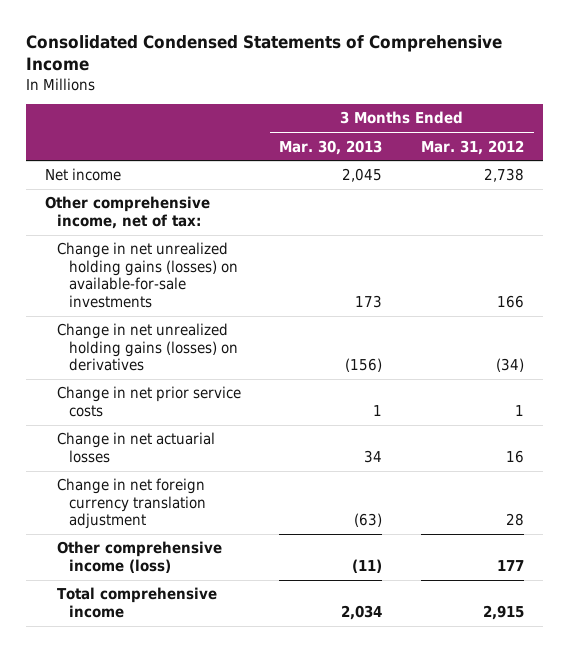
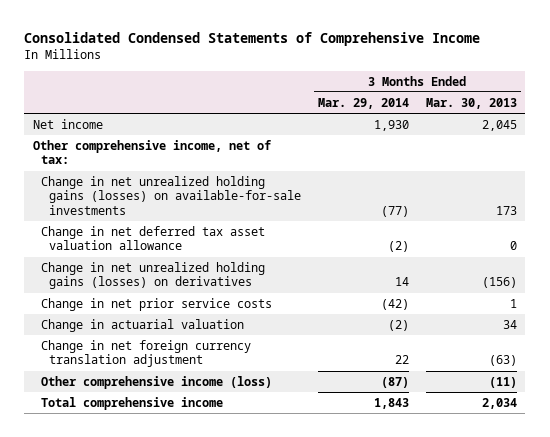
[420,139,524,155] Mar. 31, 2012 -> none
none -> [318,97,410,109] Mar. 29, 2014
none -> [41,225,266,251] Change in net deferred tax asset valuation allowance
[56,432,215,463] Change in net actuarial losses -> [41,318,245,332] Change in actuarial valuation

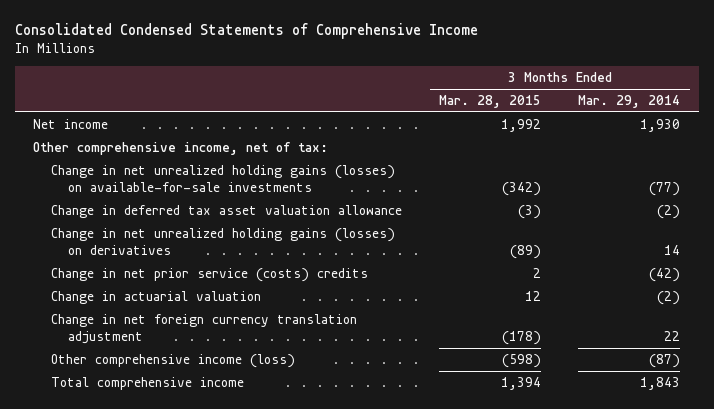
[425,97,517,109] Mar. 30, 2013 -> none
none -> [439,94,542,108] Mar. 28, 2015
[41,225,266,251] Change in net deferred tax asset valuation allowance -> [50,204,402,218] Change in deferred tax asset valuation allowance
[41,297,273,311] Change in net prior service costs -> [50,267,368,282] Change in net prior service (costs) credits

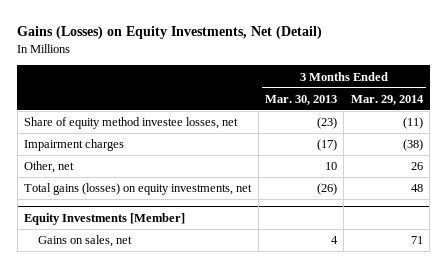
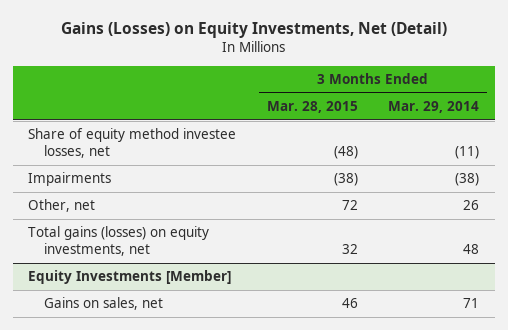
[264,94,337,105] Mar. 30, 2013 -> none
none -> [266,101,358,114] Mar. 28, 2015
[24,139,125,152] Impairment charges -> [28,172,112,187] Impairments

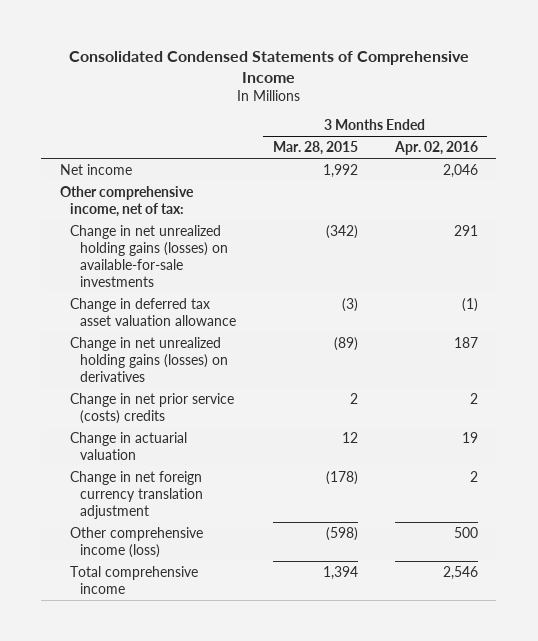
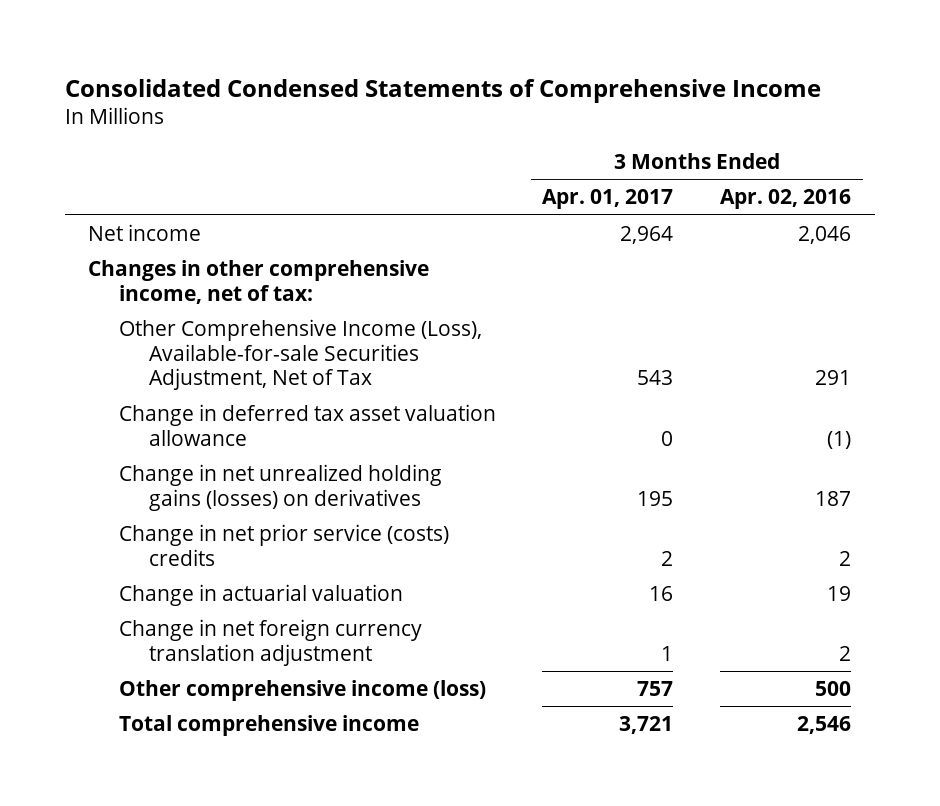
[272,141,358,156] Mar. 28, 2015 -> none
none -> [542,189,674,210] Apr. 01, 2017
[60,185,195,217] Other comprehensive income, net of tax: -> [88,259,430,304] Changes in other comprehensive income, net of tax:
[69,224,228,288] Change in net unrealized holding gains (losses) on available-for-sale investments -> [118,318,482,391] Other Comprehensive Income (Loss), Available-for-sale Securities Adjustment, Net of Tax

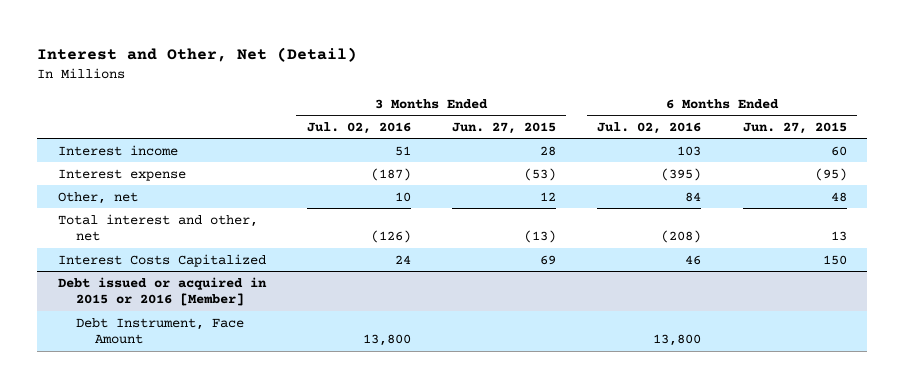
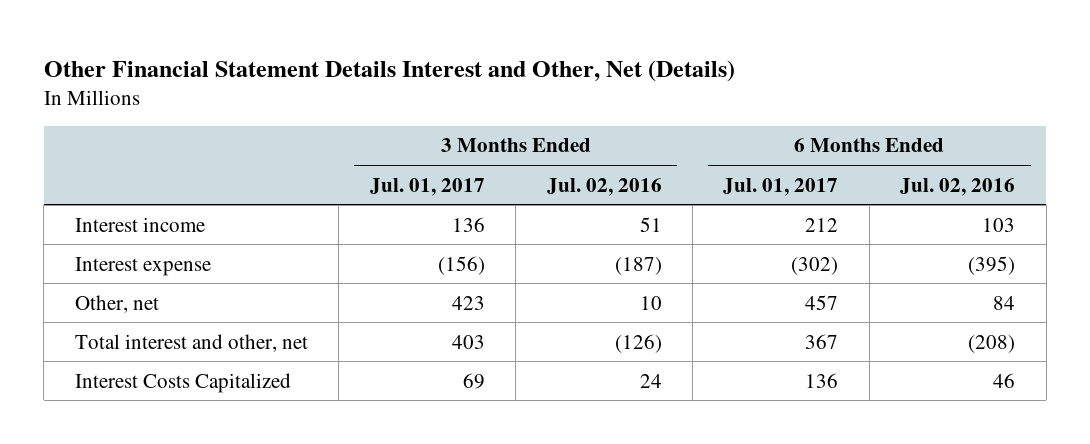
[36,46,357,62] Interest and Other, Net (Detail) -> [43,59,735,82] Other Financial Statement Details Interest and Other, Net (Details)
[452,121,557,134] Jun. 27, 2015 -> none
[742,121,847,134] Jun. 27, 2015 -> none
none -> [369,177,485,196] Jul. 01, 2017
none -> [723,177,839,196] Jul. 01, 2017
[57,276,267,307] Debt issued or acquired in 2015 or 2016 [Member] -> none
[76,317,245,345] Debt Instrument, Face Amount -> none

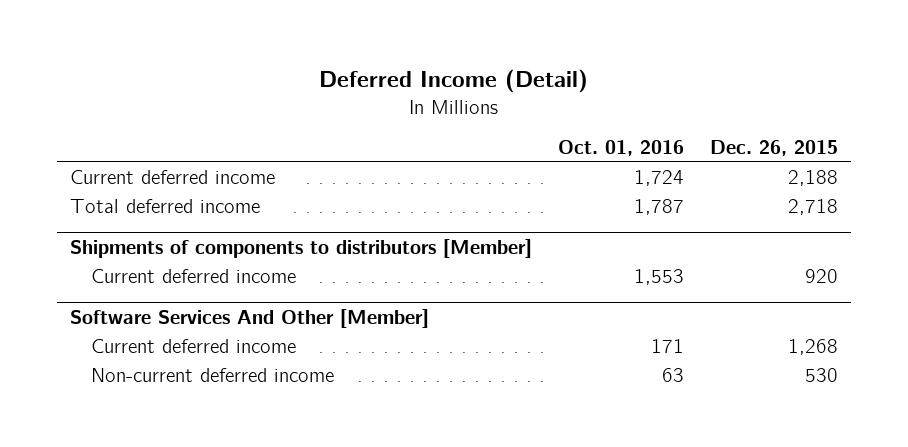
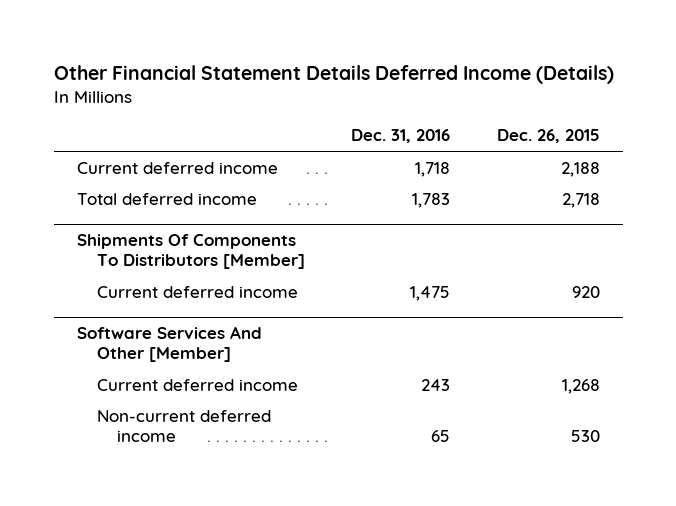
[319,69,589,94] Deferred Income (Detail) -> [53,64,614,84] Other Financial Statement Details Deferred Income (Details)
[558,140,685,157] Oct. 01, 2016 -> none
none -> [351,129,451,144] Dec. 31, 2016
[70,239,533,259] Shipments of components to distributors [Member] -> [76,233,306,270] Shipments Of Components To Distributors [Member]

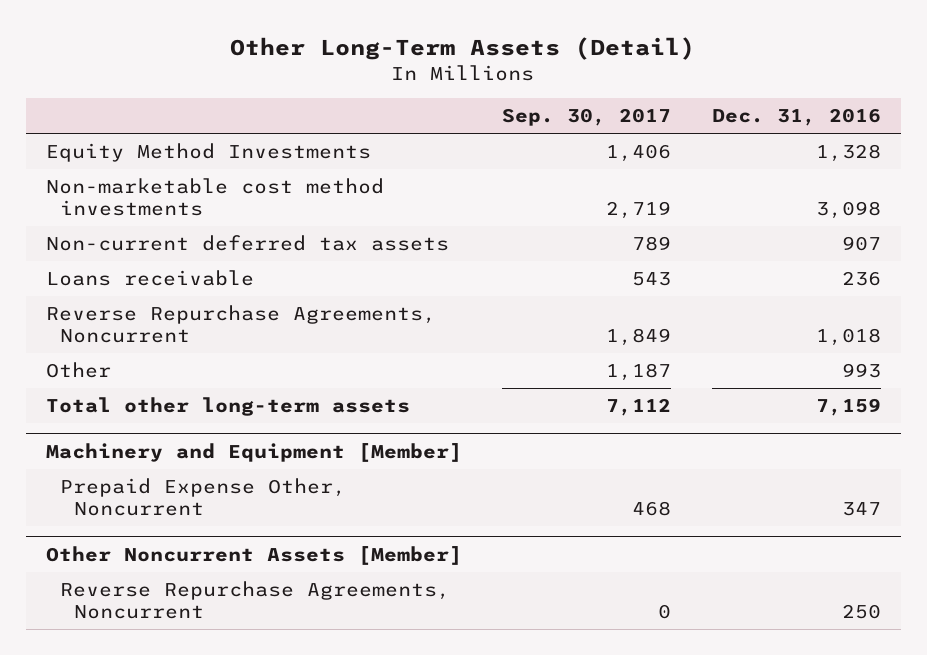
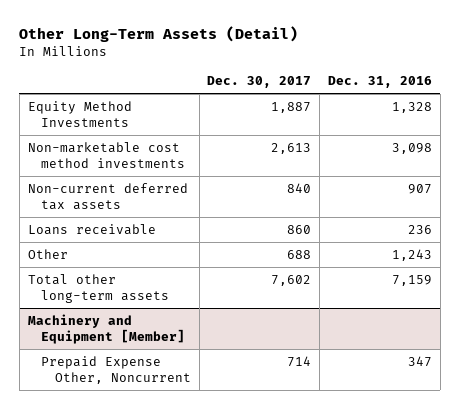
[502,108,672,127] Sep. 30, 2017 -> none
none -> [207,76,312,89] Dec. 30, 2017
[45,305,436,344] Reverse Repurchase Agreements, Noncurrent -> none
[841,363,881,379] 993 -> [392,248,433,261] 1,243
[45,546,462,566] Other Noncurrent Assets [Member] -> none
[60,581,451,620] Reverse Repurchase Agreements, Noncurrent -> none

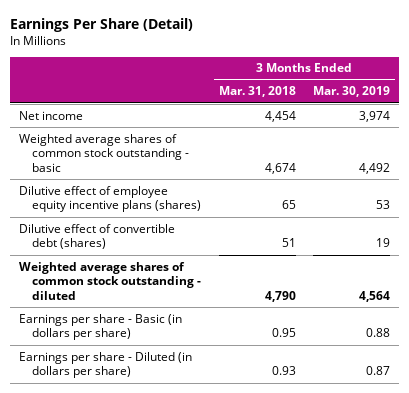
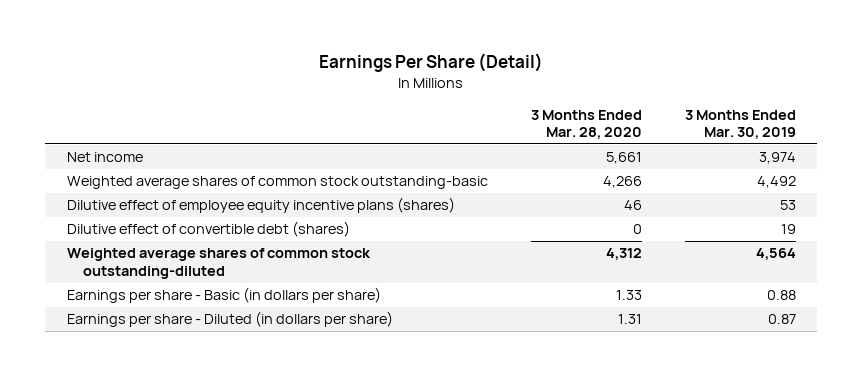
[218,86,296,98] Mar. 31, 2018 -> none
none -> [530,109,642,140] 3 Months Ended Mar. 28, 2020
[18,133,190,173] Weighted average shares of common stock outstanding - basic -> [66,176,488,190] Weighted average shares of common stock outstanding-basic
[18,261,202,301] Weighted average shares of common stock outstanding - diluted -> [66,248,371,279] Weighted average shares of common stock outstanding-diluted

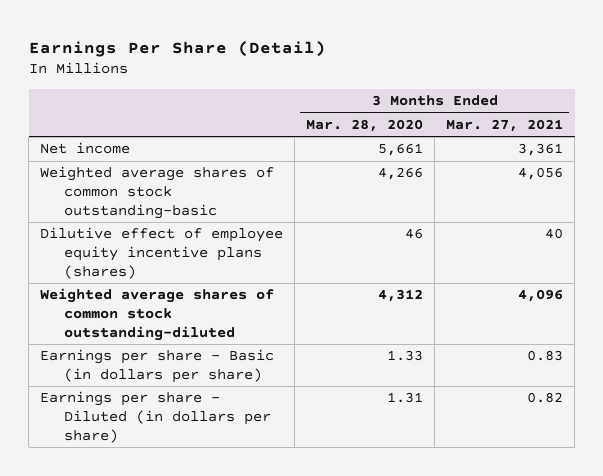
[684,109,796,140] 3 Months Ended Mar. 30, 2019 -> none
none -> [446,118,564,132] Mar. 27, 2021
[66,221,350,238] Dilutive effect of convertible debt (shares) -> none

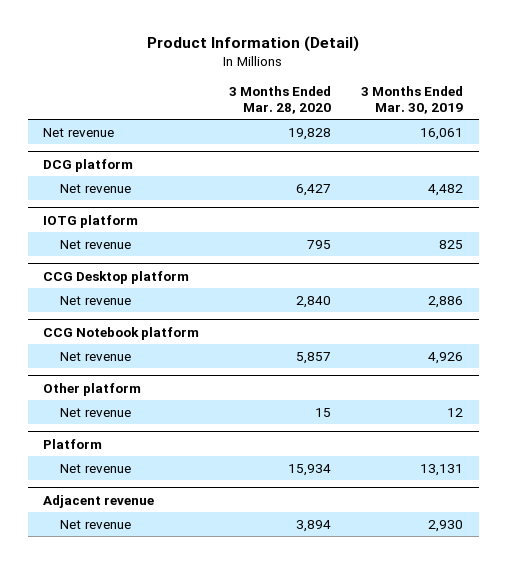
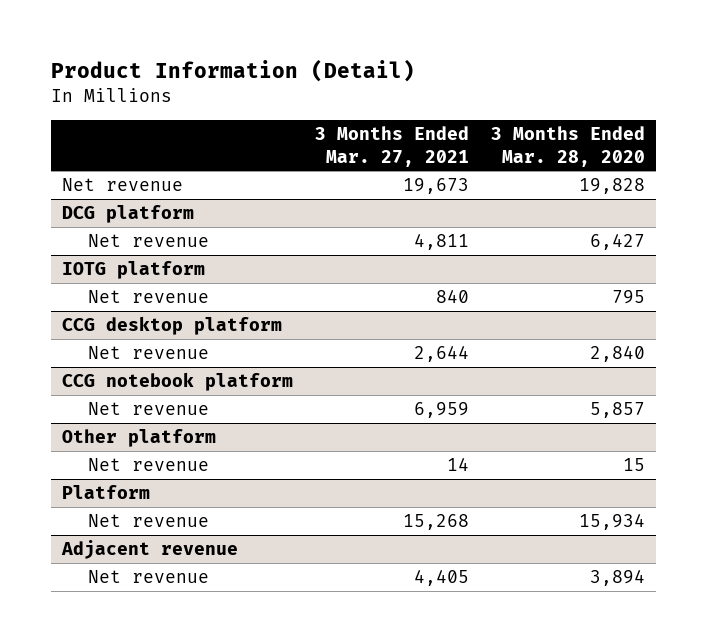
[361,86,464,114] 3 Months Ended Mar. 30, 2019 -> none
none -> [314,126,469,167] 3 Months Ended Mar. 27, 2021
[42,270,189,284] CCG Desktop platform -> [61,316,282,336] CCG desktop platform
[42,326,199,340] CCG Notebook platform -> [61,372,293,392] CCG notebook platform

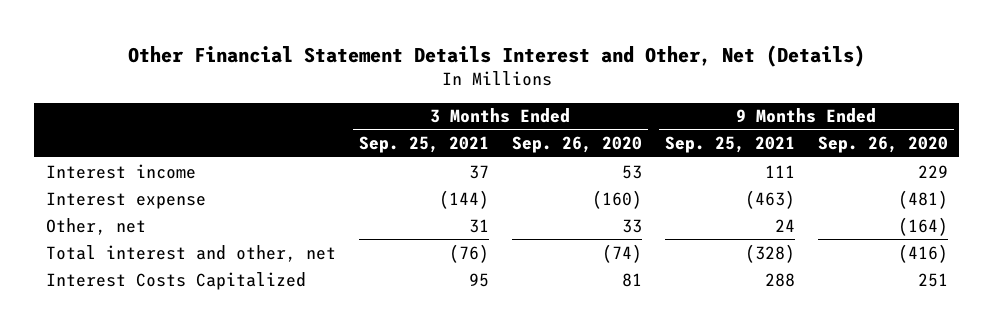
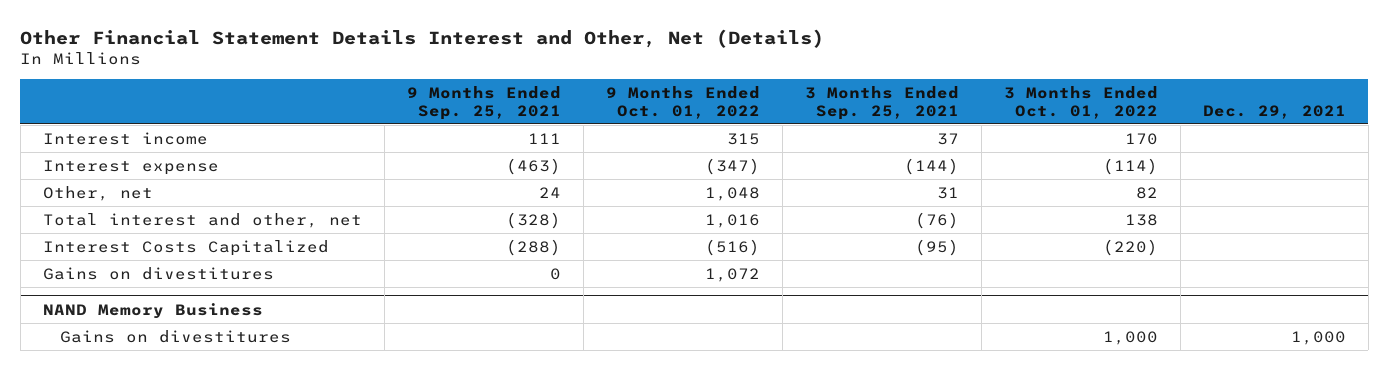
[511,136,642,154] Sep. 26, 2020 -> none
[817,136,948,154] Sep. 26, 2020 -> none
none -> [605,85,760,119] 9 Months Ended Oct. 01, 2022
none -> [1003,85,1158,119] 3 Months Ended Oct. 01, 2022
none -> [1202,104,1346,119] Dec. 29, 2021
[468,272,489,287] 95 -> [914,238,959,256] (95)
[764,272,795,287] 288 -> [505,238,561,256] (288)
none -> [42,266,274,280] Gains on divestitures
none -> [42,302,263,319] NAND Memory Business
none -> [60,329,292,343] Gains on divestitures

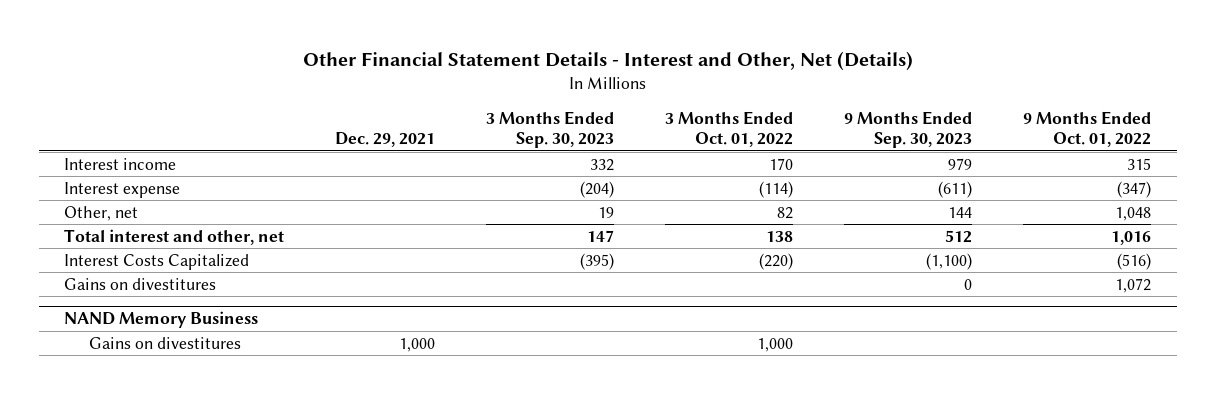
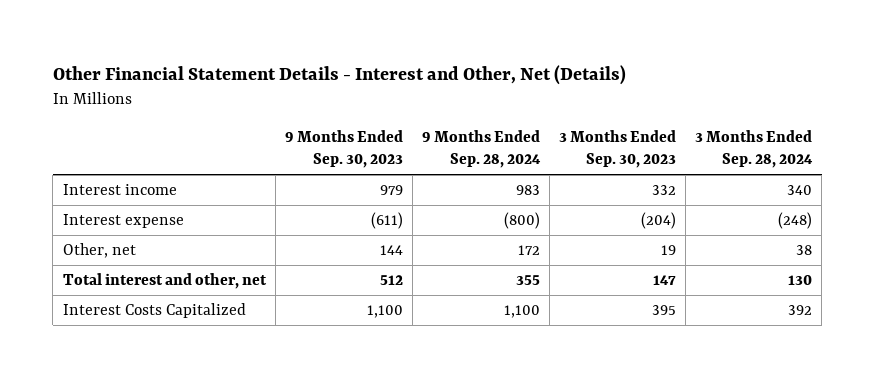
[335,132,436,148] Dec. 29, 2021 -> none
[665,111,794,148] 3 Months Ended Oct. 01, 2022 -> none
[1023,111,1152,148] 9 Months Ended Oct. 01, 2022 -> none
none -> [421,129,541,168] 9 Months Ended Sep. 28, 2024
none -> [694,129,813,168] 3 Months Ended Sep. 28, 2024
[64,277,217,290] Gains on divestitures -> none
[64,310,259,328] NAND Memory Business -> none
[89,336,242,349] Gains on divestitures -> none
[580,252,615,270] (395) -> [651,305,676,316] 395
[926,252,973,270] (1,100) -> [366,305,403,319] 1,100

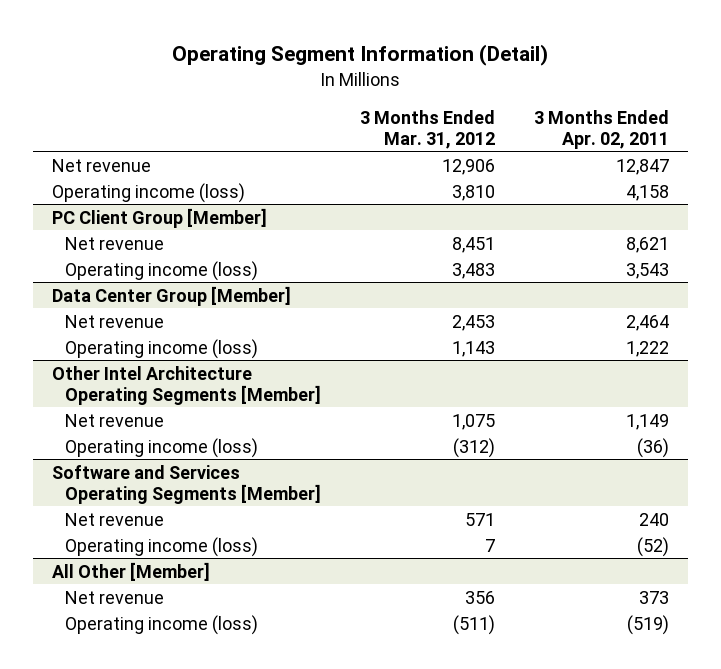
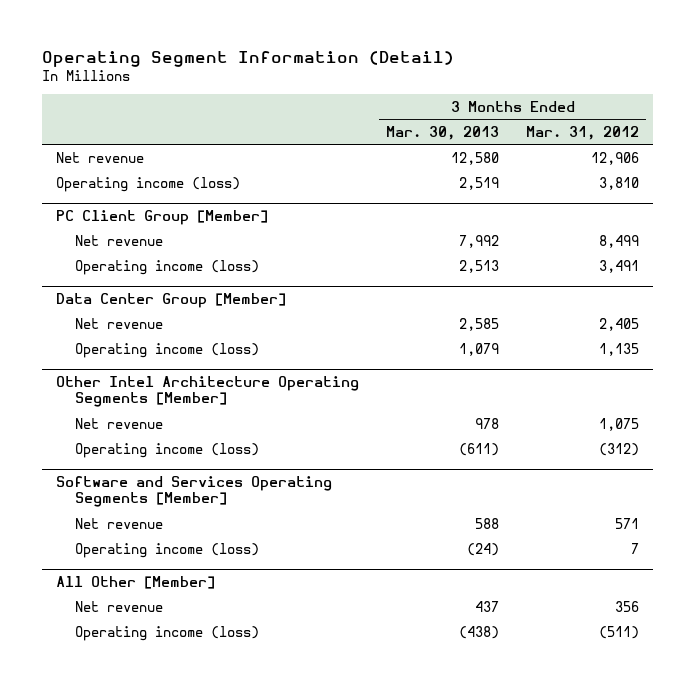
[533,109,669,149] 3 Months Ended Apr. 02, 2011 -> none
none -> [386,125,500,140] Mar. 30, 2013
[451,236,495,253] 8,451 -> [599,234,640,248] 8,499
[451,262,495,279] 3,483 -> [599,259,640,273] 3,491
[451,314,495,331] 2,453 -> [599,317,640,331] 2,405
[451,340,495,357] 1,143 -> [599,342,640,356] 1,135

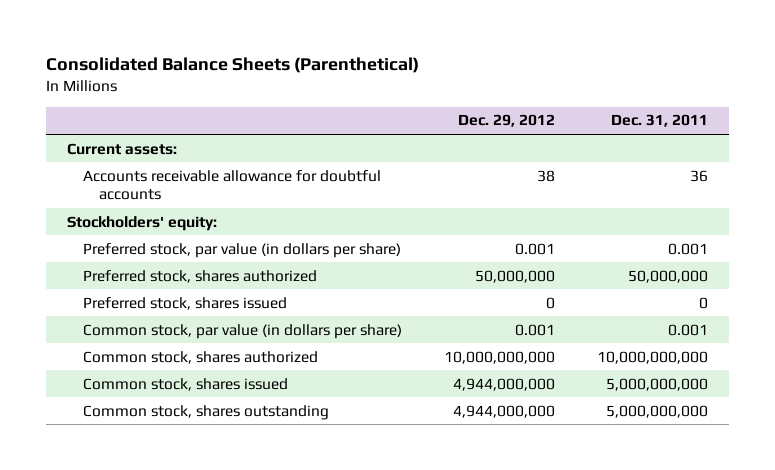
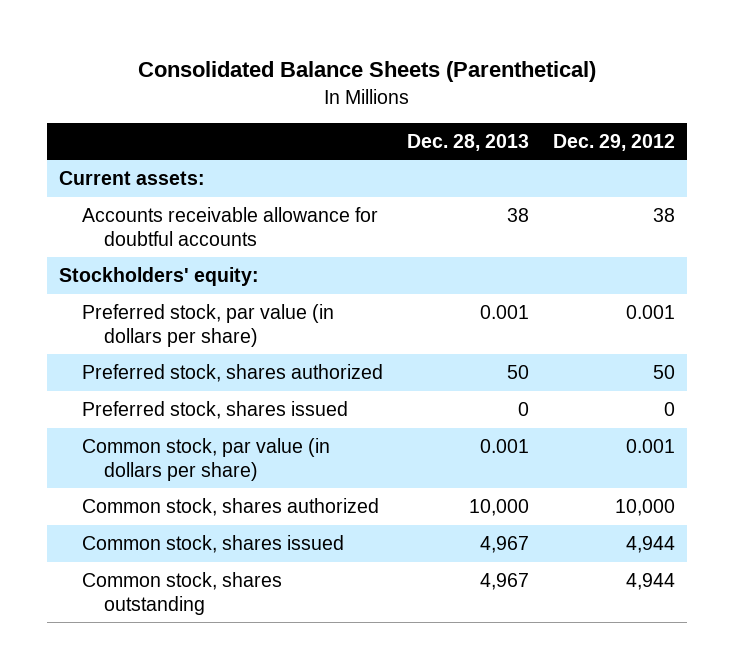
[610,114,708,128] Dec. 31, 2011 -> none
none -> [406,133,529,151] Dec. 28, 2013
[474,269,555,283] 50,000,000 -> [653,364,676,379] 50
[443,350,555,364] 10,000,000,000 -> [615,498,676,516] 10,000
[452,377,555,391] 4,944,000,000 -> [626,535,676,553] 4,944
[452,404,555,418] 4,944,000,000 -> [626,572,676,590] 4,944

